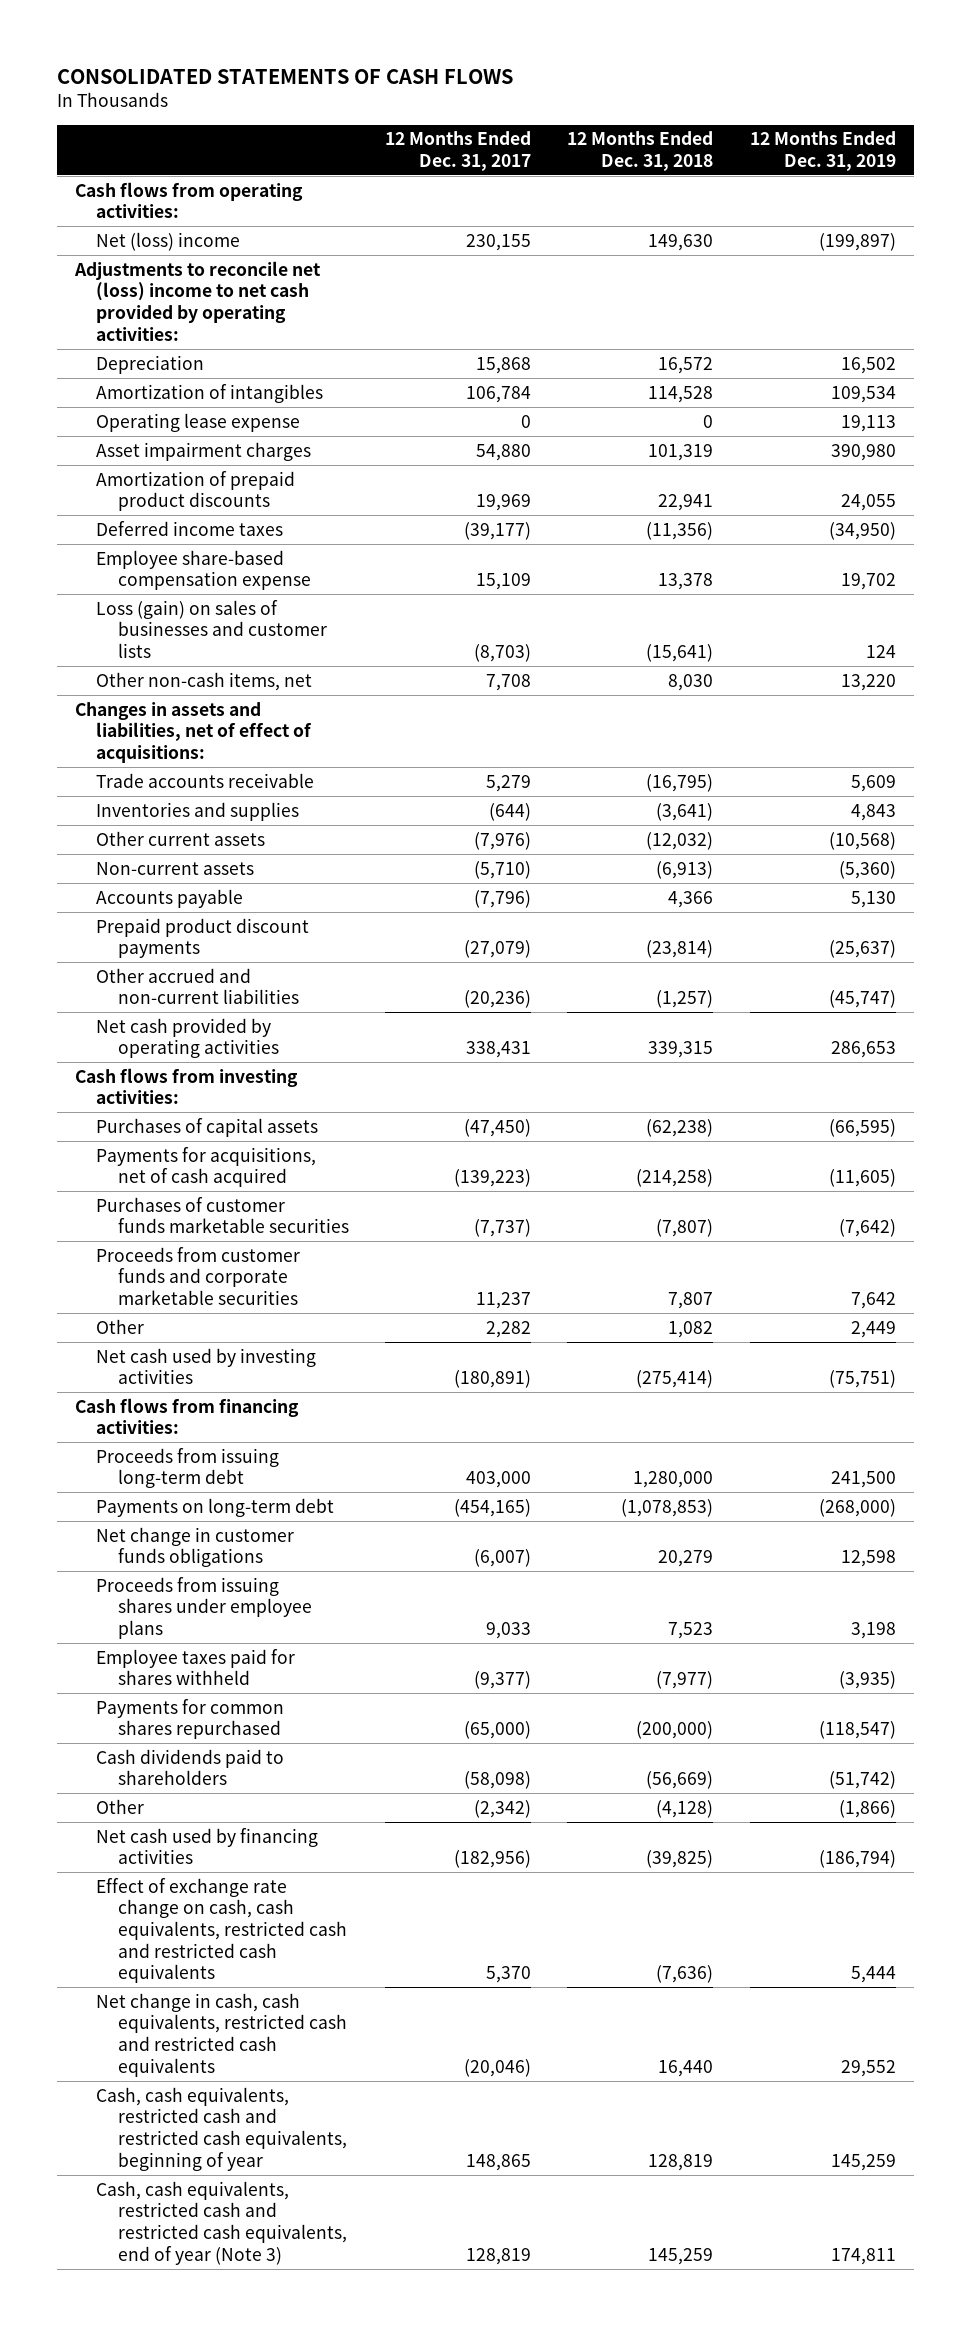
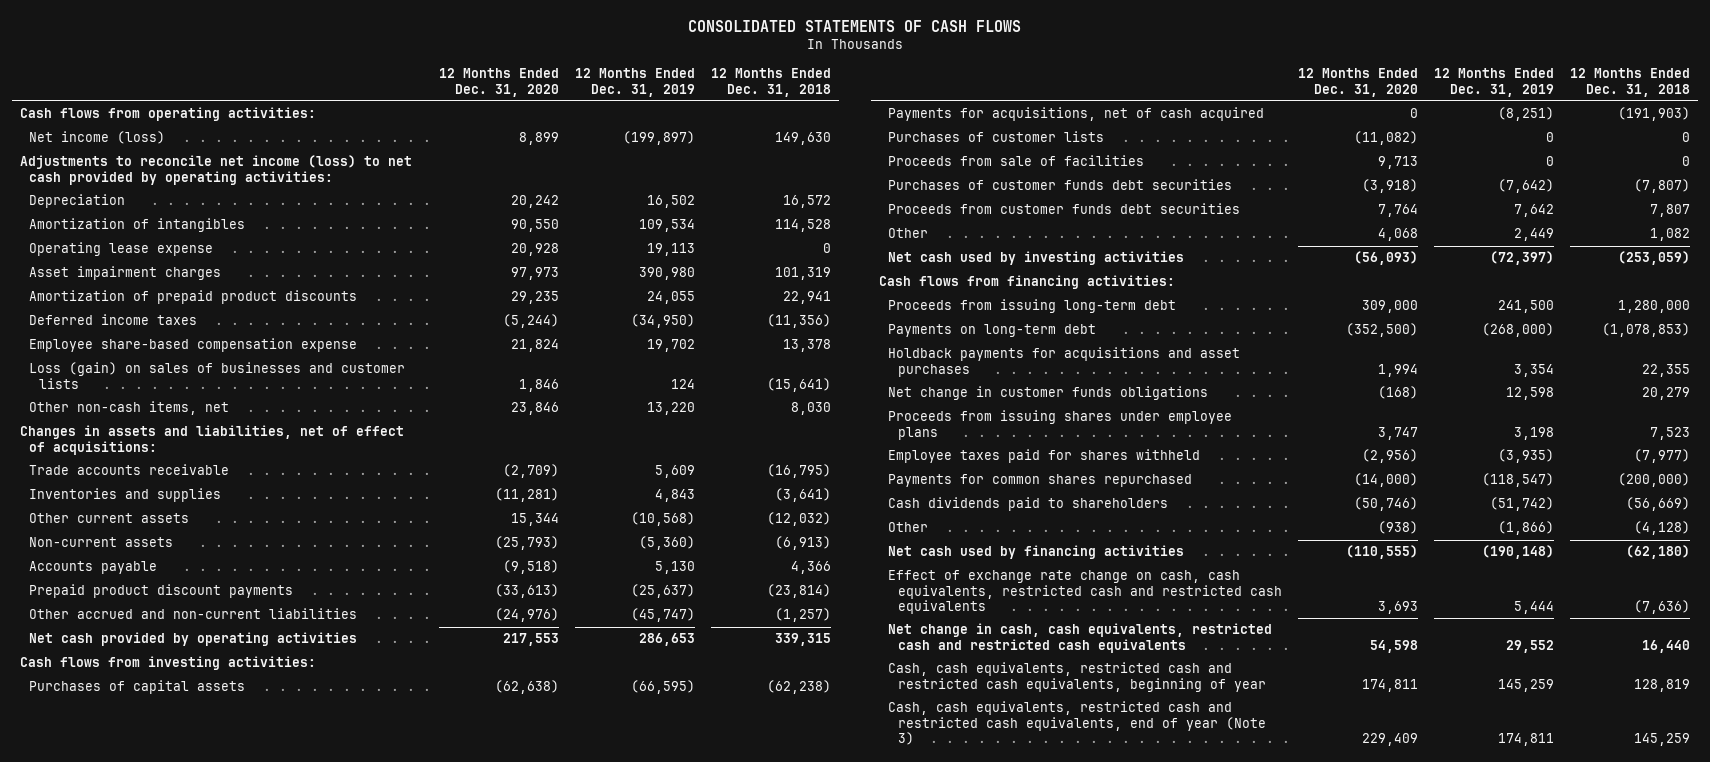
[385,131,532,171] 12 Months Ended Dec. 31, 2017 -> none
none -> [438,68,559,97] 12 Months Ended Dec. 31, 2020
[96,231,241,251] Net (loss) income -> [29,131,166,145] Net income (loss)
[74,260,322,341] Adjustments to reconcile net (loss) income to net cash provided by operating activities: -> [19,155,412,185] Adjustments to reconcile net income (loss) to net cash provided by operating activities:
[636,1169,714,1188] (214,258) -> [1617,107,1690,122] (191,903)
[828,1169,896,1188] (11,605) -> [1497,107,1554,122] (8,251)
none -> [888,131,1105,143] Purchases of customer lists
none -> [888,155,1145,167] Proceeds from sale of facilities
[96,1196,349,1234] Purchases of customer funds marketable securities -> [888,179,1233,191] Purchases of customer funds debt securities
[96,1246,301,1306] Proceeds from customer funds and corporate marketable securities -> [888,203,1241,215] Proceeds from customer funds debt securities
[636,1370,714,1389] (275,414) -> [1617,251,1690,266] (253,059)
[828,1370,896,1389] (75,751) -> [1489,251,1554,266] (72,397)
none -> [888,347,1241,377] Holdback payments for acquisitions and asset purchases
[646,1850,714,1869] (39,825) -> [1625,545,1690,560] (62,180)
[818,1850,896,1869] (186,794) -> [1481,545,1554,560] (190,148)

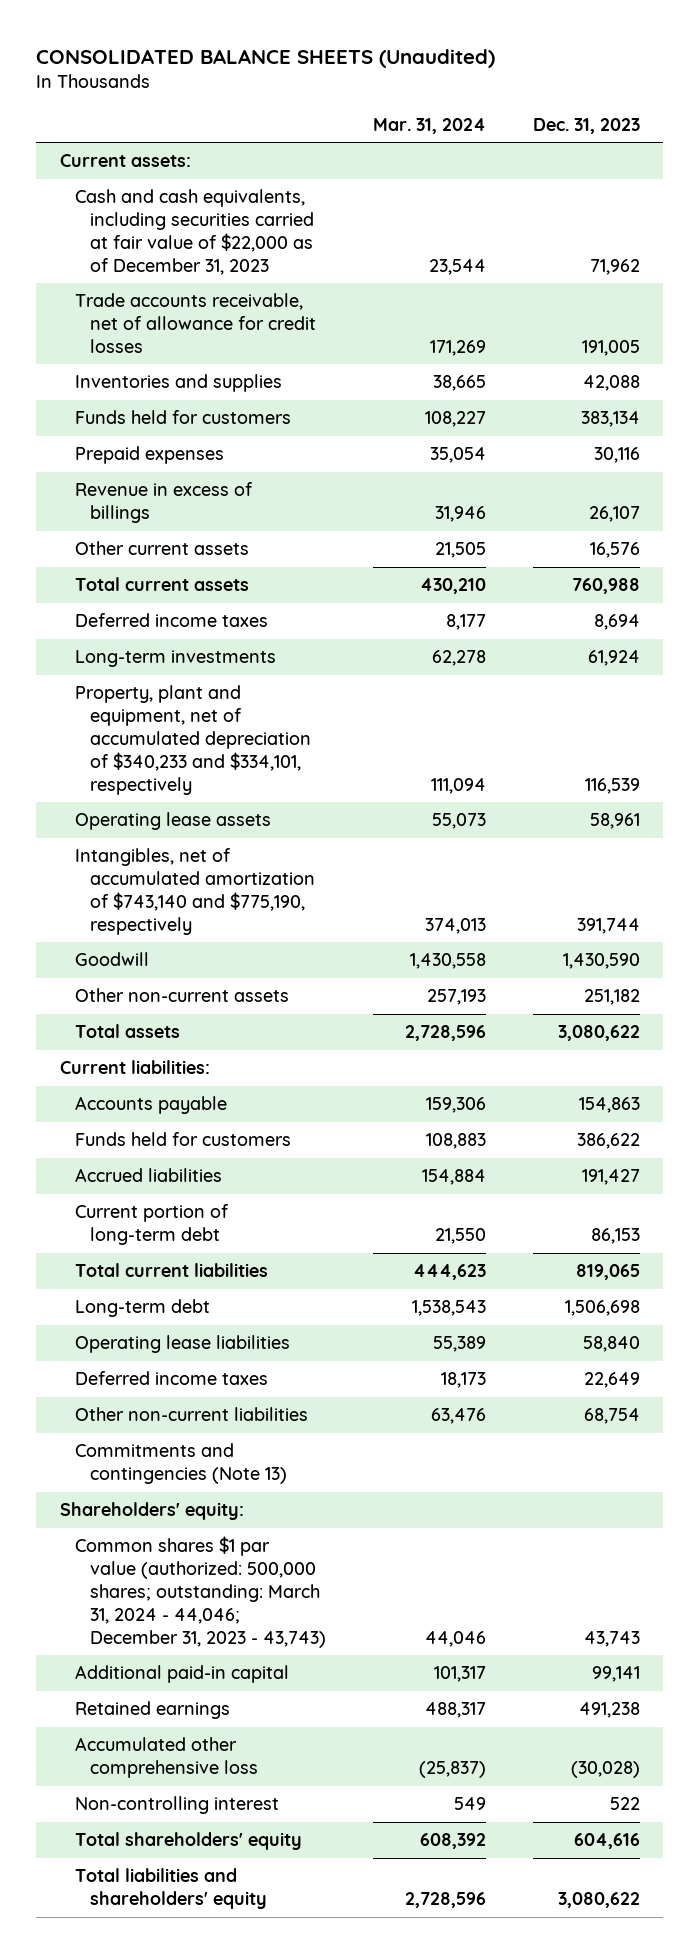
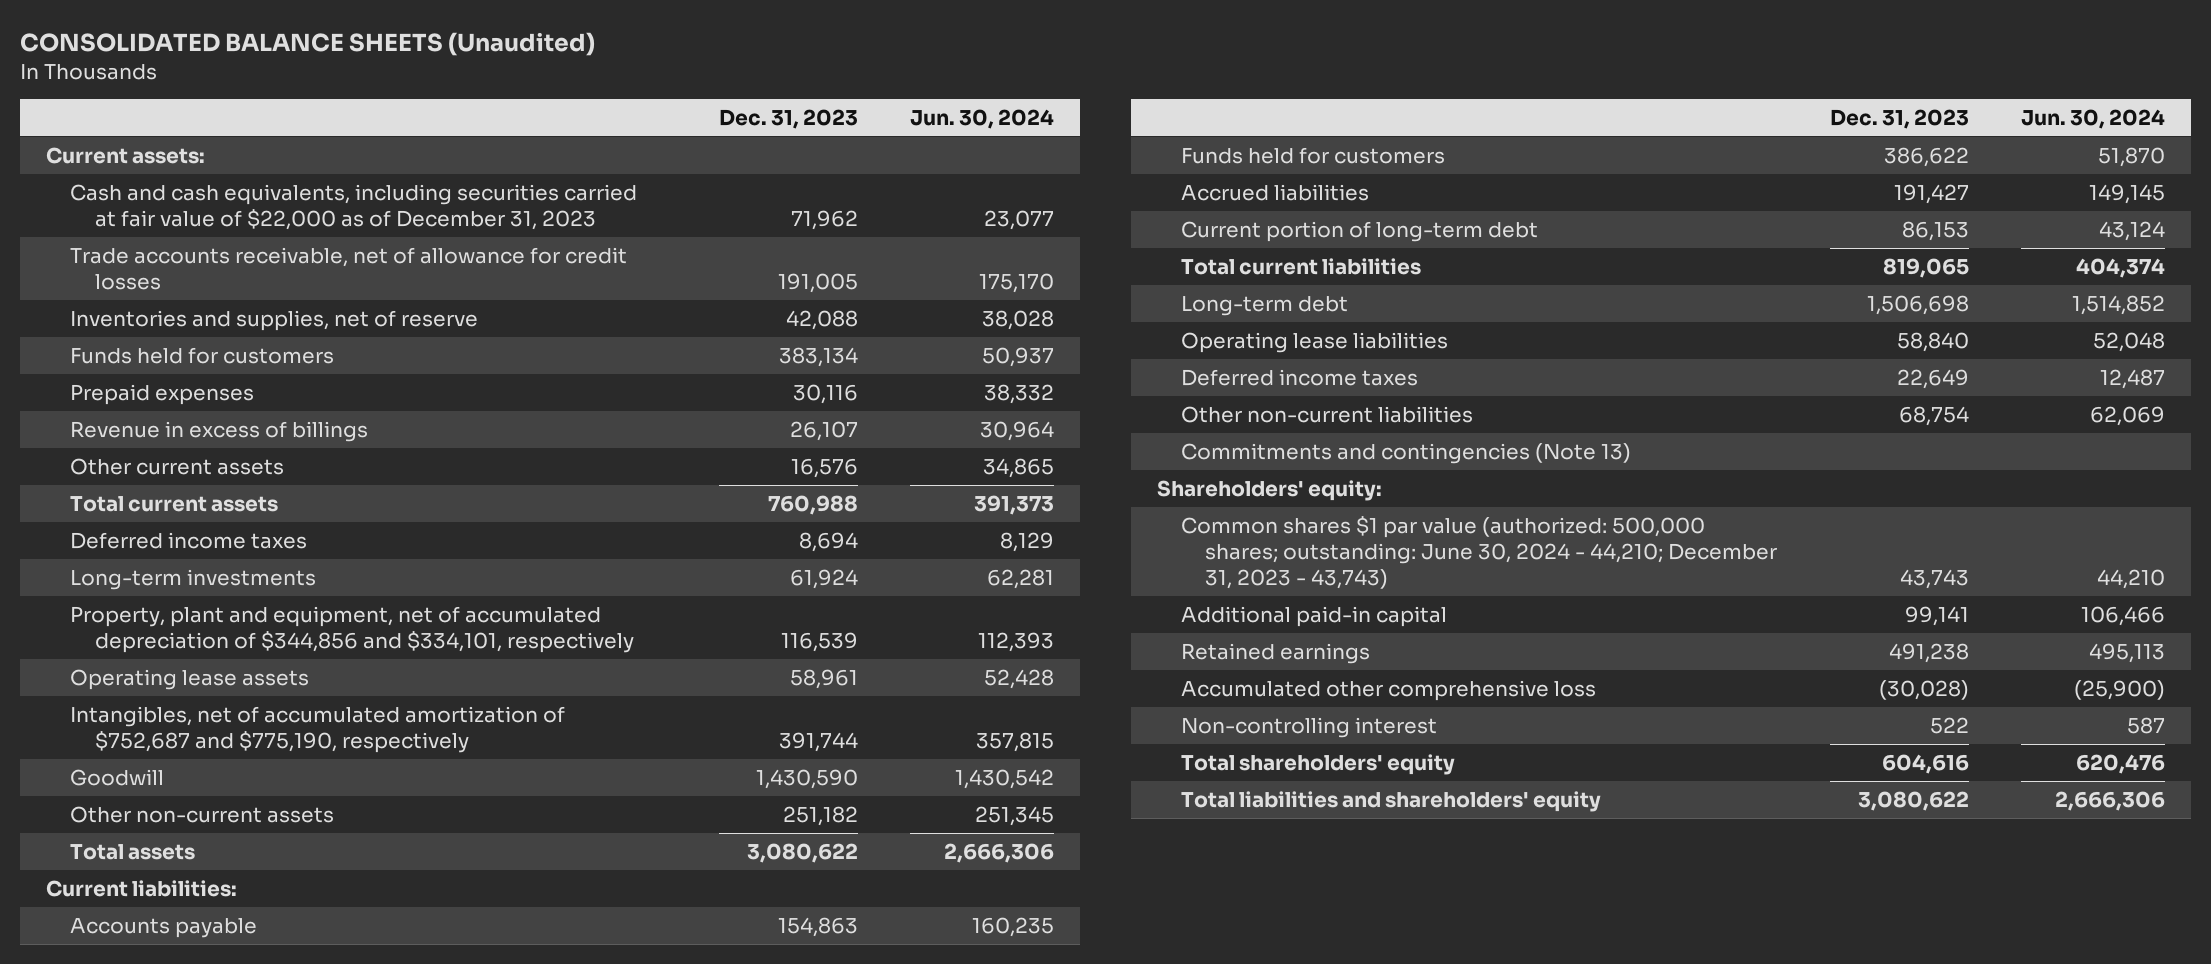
[372,117,486,134] Mar. 31, 2024 -> none
none -> [909,108,1054,129] Jun. 30, 2024
[74,374,282,393] Inventories and supplies -> [70,309,479,331] Inventories and supplies, net of reserve
[74,685,312,795] Property, plant and equipment, net of accumulated depreciation of $340,233 and $334,101, respectively -> [70,605,634,653] Property, plant and equipment, net of accumulated depreciation of $344,856 and $334,101, respectively
[74,848,316,935] Intangibles, net of accumulated amortization of $743,140 and $775,190, respectively -> [70,705,566,753] Intangibles, net of accumulated amortization of $752,687 and $775,190, respectively
[74,1536,327,1648] Common shares $1 par value (authorized: 500,000 shares; outstanding: March 31, 2024 - 44,046; December 31, 2023 - 43,743) -> [1181,515,1778,589] Common shares $1 par value (authorized: 500,000 shares; outstanding: June 30, 2024 - 44,210; December 31, 2023 - 43,743)

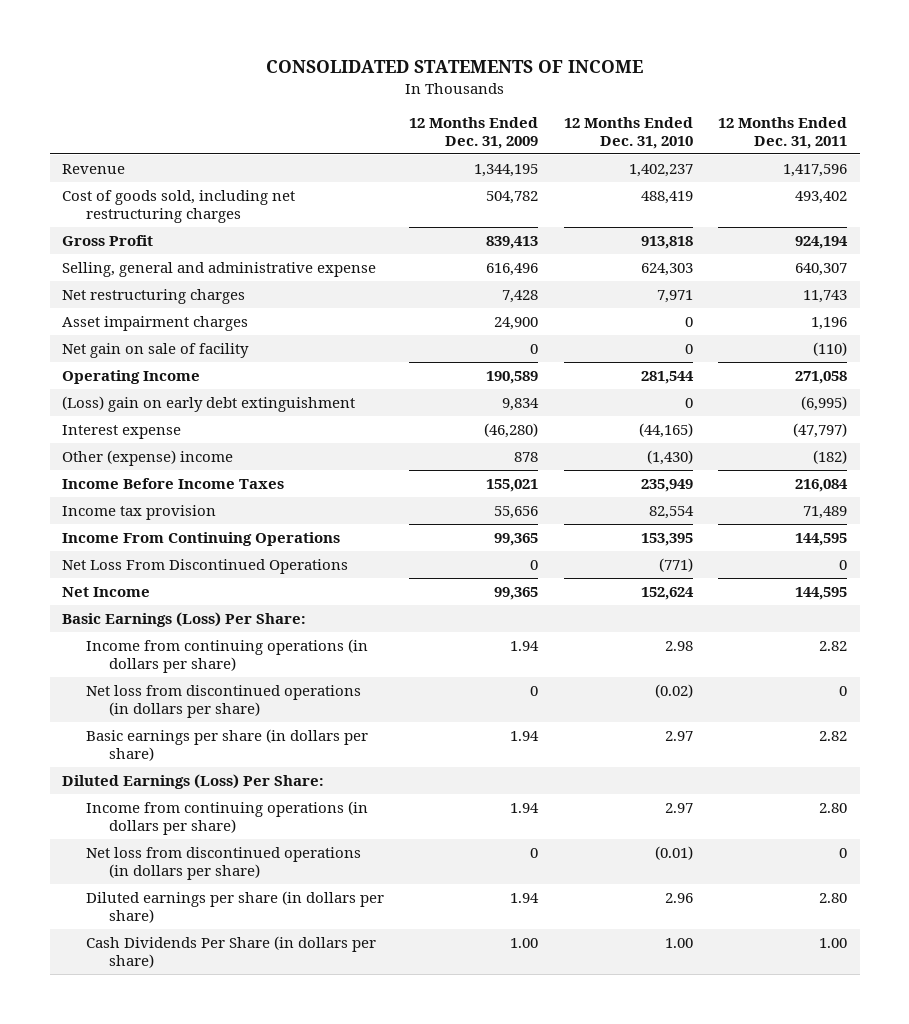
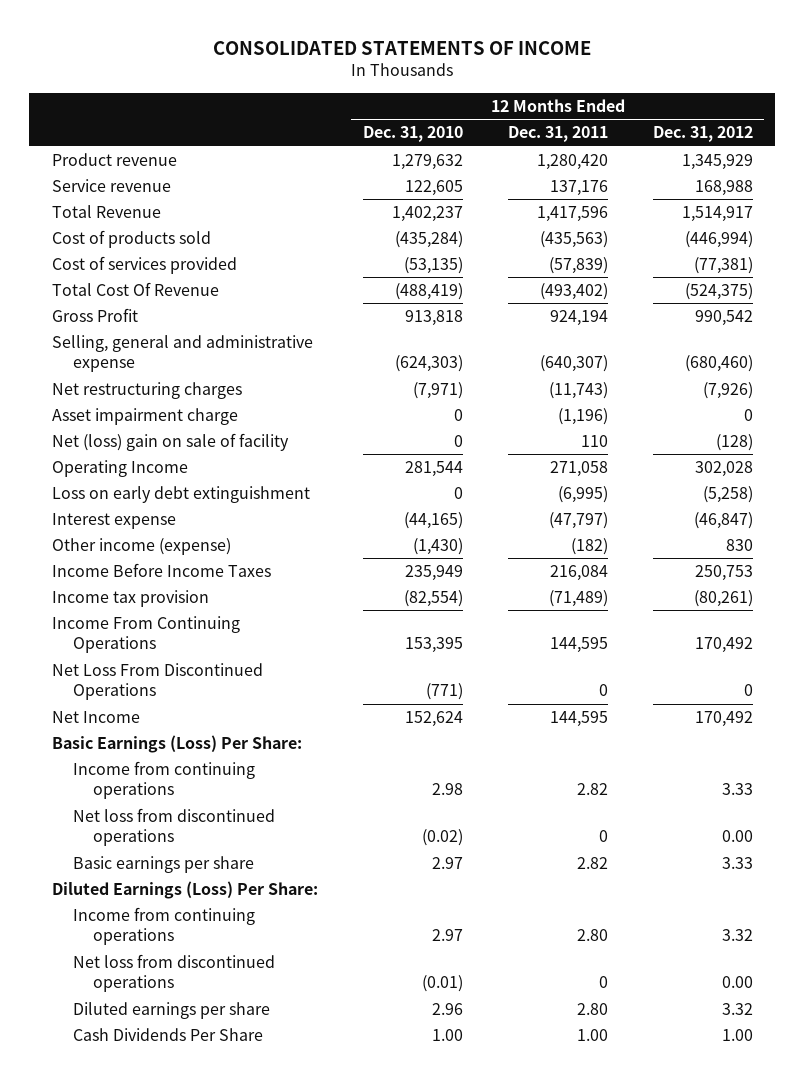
[409,116,539,149] 12 Months Ended Dec. 31, 2009 -> none
none -> [652,126,753,143] Dec. 31, 2012
none -> [51,153,177,167] Product revenue
none -> [51,179,171,193] Service revenue
[62,163,126,174] Revenue -> [51,205,161,219] Total Revenue
none -> [51,230,211,249] Cost of products sold
none -> [51,256,237,275] Cost of services provided
[62,189,296,223] Cost of goods sold, including net restructuring charges -> [51,282,219,297] Total Cost Of Revenue
[640,190,693,204] 488,419 -> [394,283,463,301] (488,419)
[795,190,848,204] 493,402 -> [539,283,608,301] (493,402)
[640,262,693,276] 624,303 -> [394,355,463,373] (624,303)
[795,262,848,276] 640,307 -> [539,355,608,373] (640,307)
[656,289,693,303] 7,971 -> [412,382,463,400] (7,971)
[803,289,848,303] 11,743 -> [548,382,608,400] (11,743)
[62,315,249,331] Asset impairment charges -> [51,408,238,426] Asset impairment charge
[811,316,848,330] 1,196 -> [557,408,608,426] (1,196)
[62,342,250,358] Net gain on sale of facility -> [51,433,289,452] Net (loss) gain on sale of facility
[813,341,848,356] (110) -> [580,435,608,448] 110
[62,395,356,412] (Loss) gain on early debt extinguishment -> [51,486,310,504] Loss on early debt extinguishment
[62,449,234,466] Other (expense) income -> [51,538,231,556] Other income (expense)
[648,505,694,519] 82,554 -> [403,590,463,608] (82,554)
[803,505,848,519] 71,489 -> [548,590,608,608] (71,489)
[85,638,368,673] Income from continuing operations (in dollars per share) -> [72,761,255,800] Income from continuing operations
[85,684,361,718] Net loss from discontinued operations (in dollars per share) -> [72,808,275,847] Net loss from discontinued operations
[85,728,368,761] Basic earnings per share (in dollars per share) -> [72,856,254,874] Basic earnings per share
[85,800,368,835] Income from continuing operations (in dollars per share) -> [72,907,255,946] Income from continuing operations
[85,846,361,880] Net loss from discontinued operations (in dollars per share) -> [72,954,275,993] Net loss from discontinued operations
[85,890,384,923] Diluted earnings per share (in dollars per share) -> [72,1002,270,1020] Diluted earnings per share
[85,935,376,968] Cash Dividends Per Share (in dollars per share) -> [72,1028,263,1042] Cash Dividends Per Share

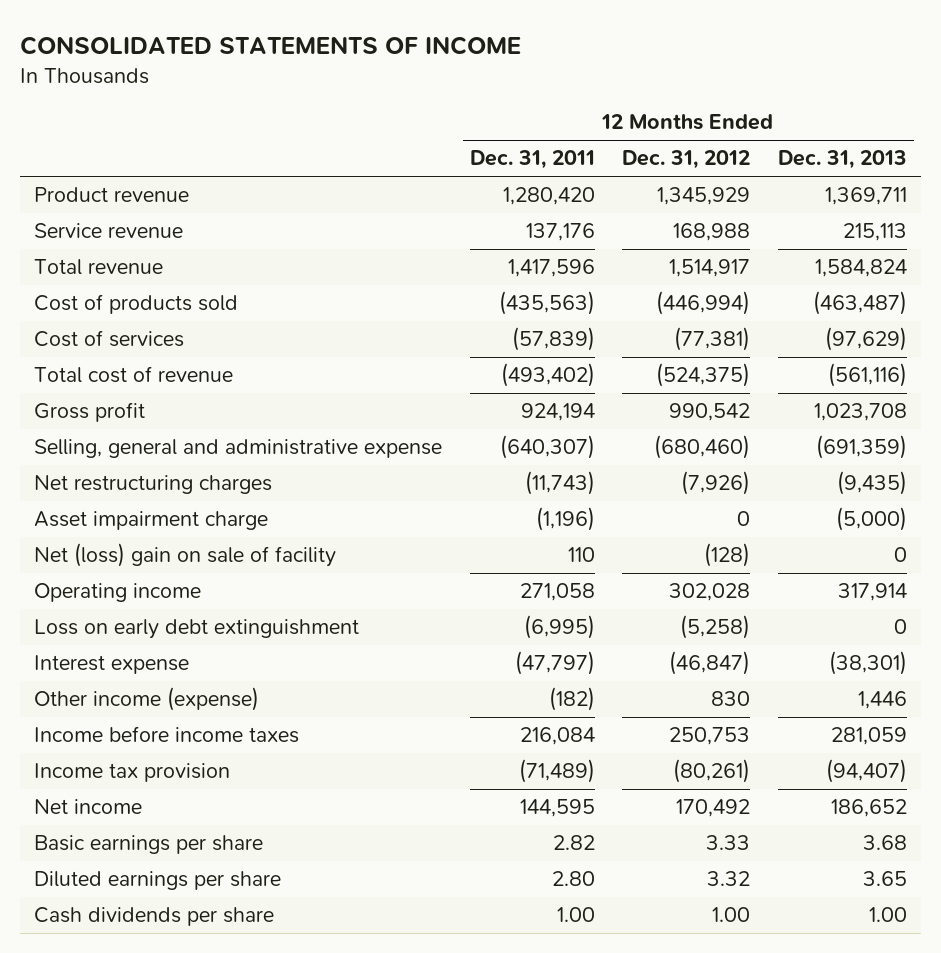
[362,126,463,143] Dec. 31, 2010 -> none
none -> [777,150,907,170] Dec. 31, 2013
[51,205,161,219] Total Revenue -> [34,259,164,276] Total revenue
[51,256,237,275] Cost of services provided -> [34,330,185,348] Cost of services
[51,282,219,297] Total Cost Of Revenue -> [34,366,234,384] Total cost of revenue
[51,308,138,323] Gross Profit -> [34,402,146,423] Gross profit
[51,460,188,478] Operating Income -> [34,583,202,603] Operating income
[51,563,271,578] Income Before Income Taxes -> [34,726,300,744] Income before income taxes
[51,616,240,654] Income From Continuing Operations -> none
[51,663,263,701] Net Loss From Discontinued Operations -> none
[51,735,302,754] Basic Earnings (Loss) Per Share: -> none
[72,761,255,800] Income from continuing operations -> none
[72,808,275,847] Net loss from discontinued operations -> none
[51,711,140,724] Net Income -> [34,799,143,815] Net income
[51,881,318,900] Diluted Earnings (Loss) Per Share: -> none
[72,907,255,946] Income from continuing operations -> none
[72,954,275,993] Net loss from discontinued operations -> none
[72,1028,263,1042] Cash Dividends Per Share -> [34,907,275,927] Cash dividends per share

